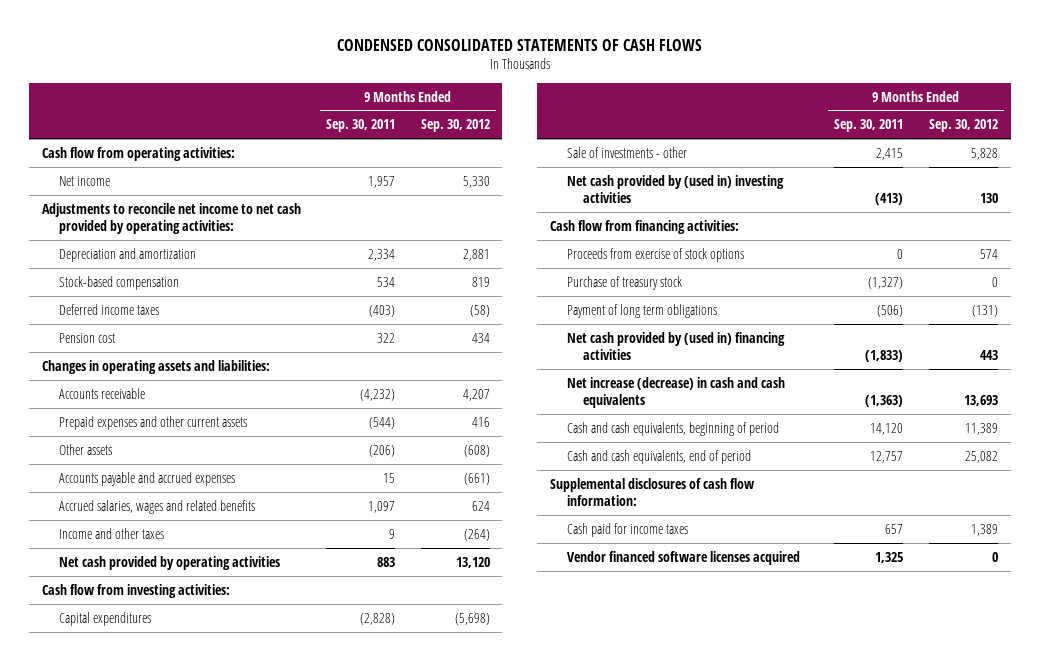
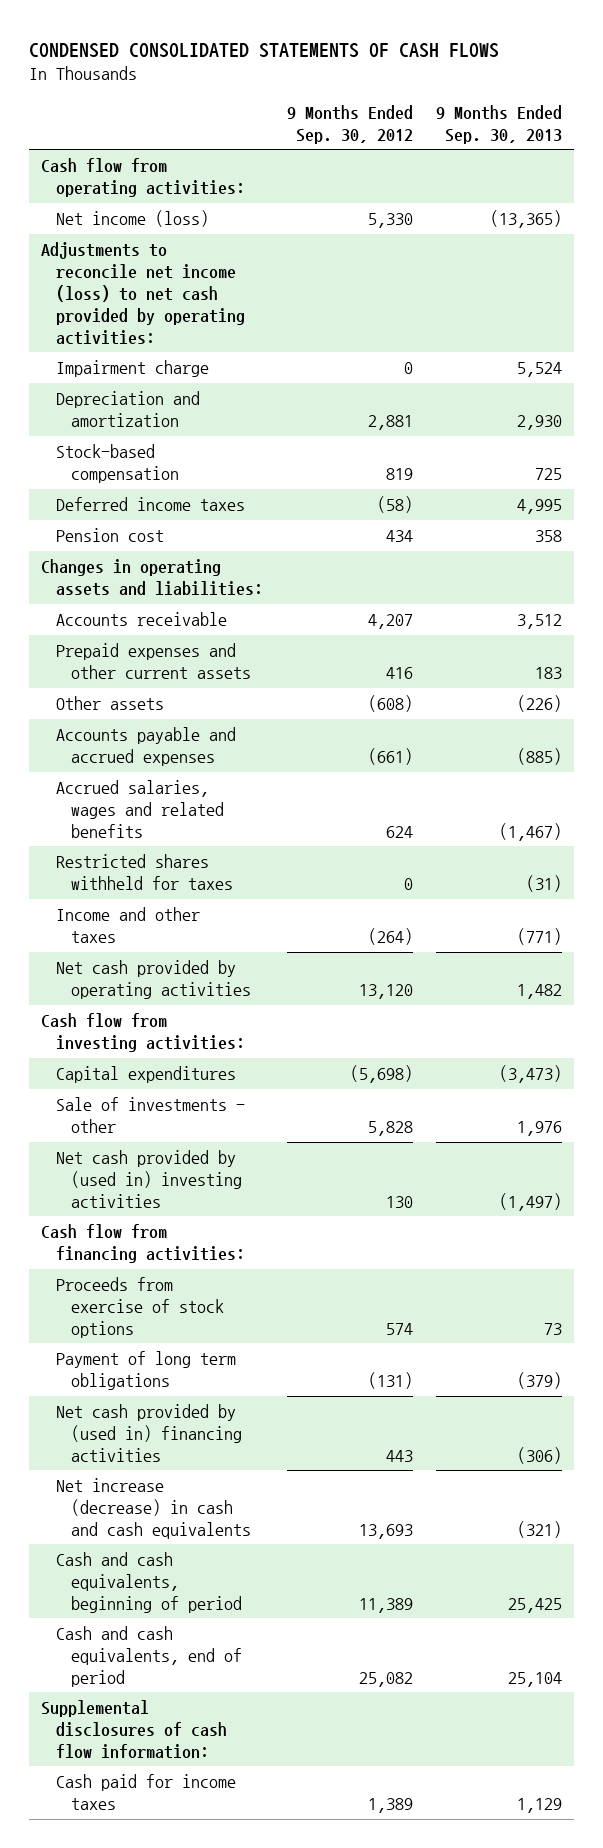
[326,119,396,133] Sep. 30, 2011 -> none
none -> [436,104,563,144] 9 Months Ended Sep. 30, 2013
[58,175,110,186] Net income -> [55,209,209,227] Net income (loss)
[41,202,301,234] Adjustments to reconcile net income to net cash provided by operating activities: -> [40,241,245,345] Adjustments to reconcile net income (loss) to net cash provided by operating activities:
none -> [55,359,209,377] Impairment charge
none -> [55,853,233,890] Restricted shares withheld for taxes
[566,275,682,290] Purchase of treasury stock -> none
[566,550,800,565] Vendor financed software licenses acquired -> none

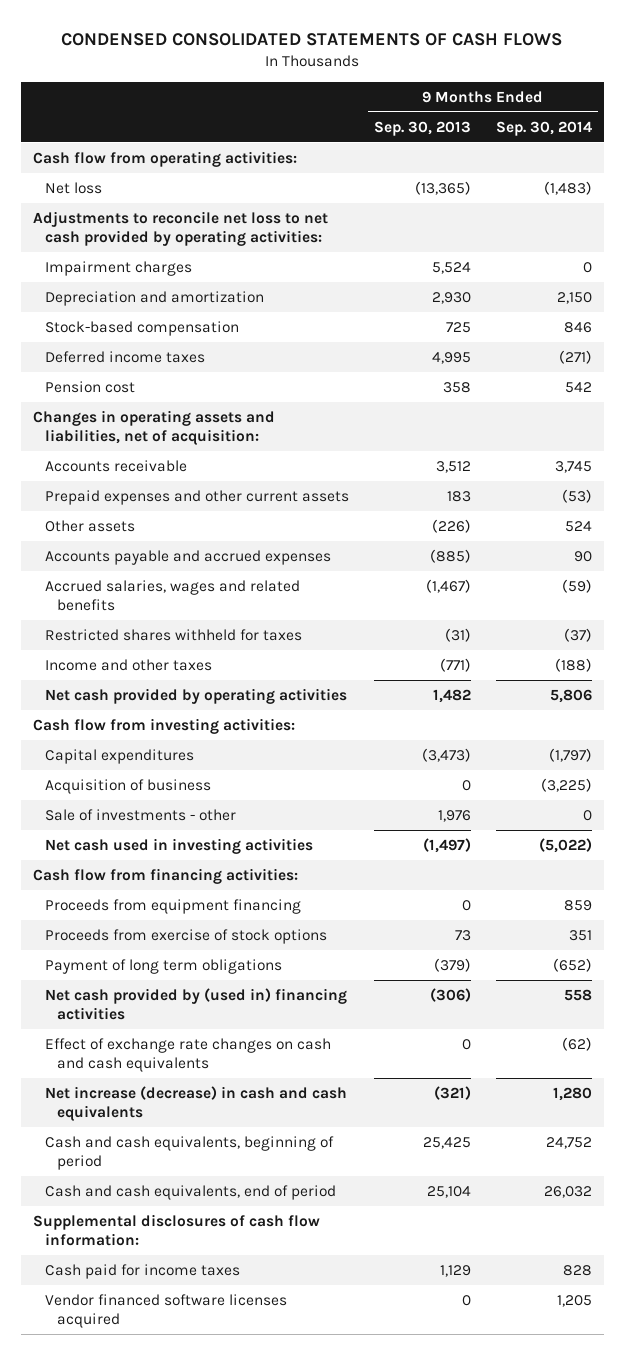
[286,104,413,144] 9 Months Ended Sep. 30, 2012 -> none
none -> [495,120,592,136] Sep. 30, 2014
[55,209,209,227] Net income (loss) -> [45,181,103,194] Net loss
[40,241,245,345] Adjustments to reconcile net income (loss) to net cash provided by operating activities: -> [33,210,329,247] Adjustments to reconcile net loss to net cash provided by operating activities:
[55,359,209,377] Impairment charge -> [45,260,193,276] Impairment charges
[40,558,263,596] Changes in operating assets and liabilities: -> [33,409,276,446] Changes in operating assets and liabilities, net of acquisition:
none -> [45,778,212,794] Acquisition of business
[55,1149,242,1208] Net cash provided by (used in) investing activities -> [45,837,314,854] Net cash used in investing activities
none -> [45,898,302,914] Proceeds from equipment financing
none -> [45,1037,332,1073] Effect of exchange rate changes on cash and cash equivalents
none -> [45,1293,288,1329] Vendor financed software licenses acquired

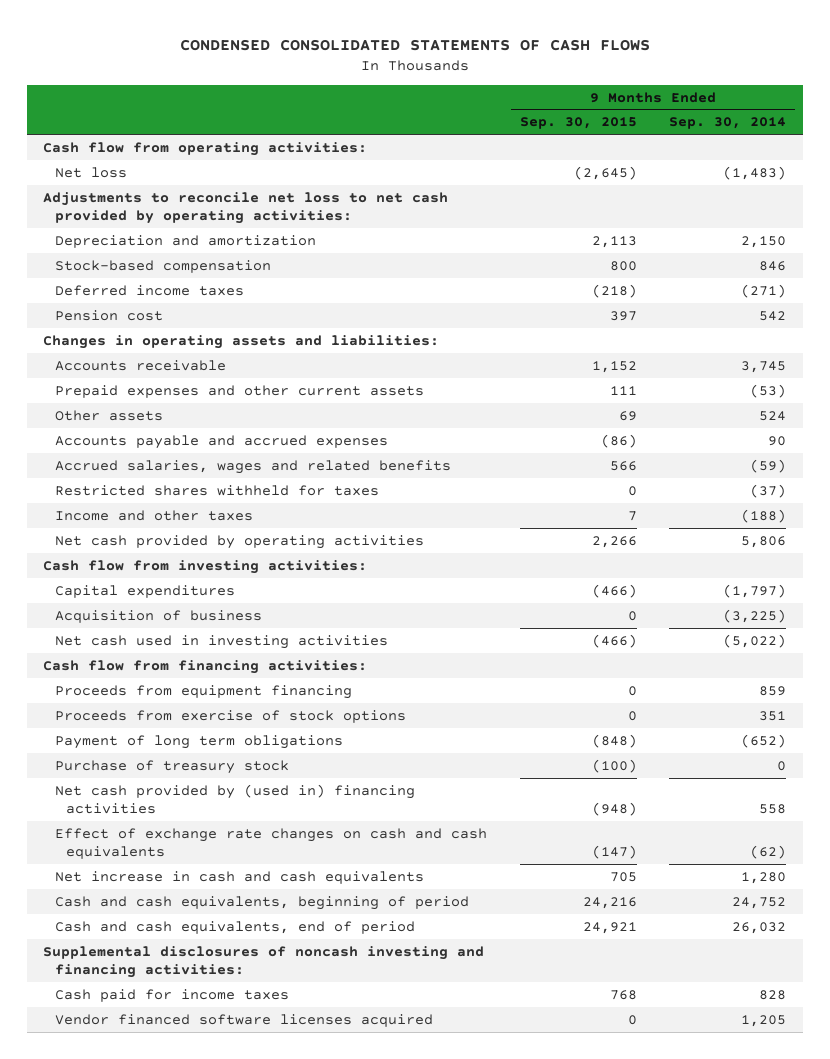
[373,120,471,136] Sep. 30, 2013 -> none
none -> [519,117,637,130] Sep. 30, 2015
[45,260,193,276] Impairment charges -> none
[33,409,276,446] Changes in operating assets and liabilities, net of acquisition: -> [43,334,440,349] Changes in operating assets and liabilities:
[45,808,237,821] Sale of investments - other -> none
none -> [54,759,289,774] Purchase of treasury stock
[45,1085,348,1122] Net increase (decrease) in cash and cash equivalents -> [54,870,424,884] Net increase in cash and cash equivalents
[33,1213,321,1247] Supplemental disclosures of cash flow information: -> [43,945,485,978] Supplemental disclosures of noncash investing and financing activities:

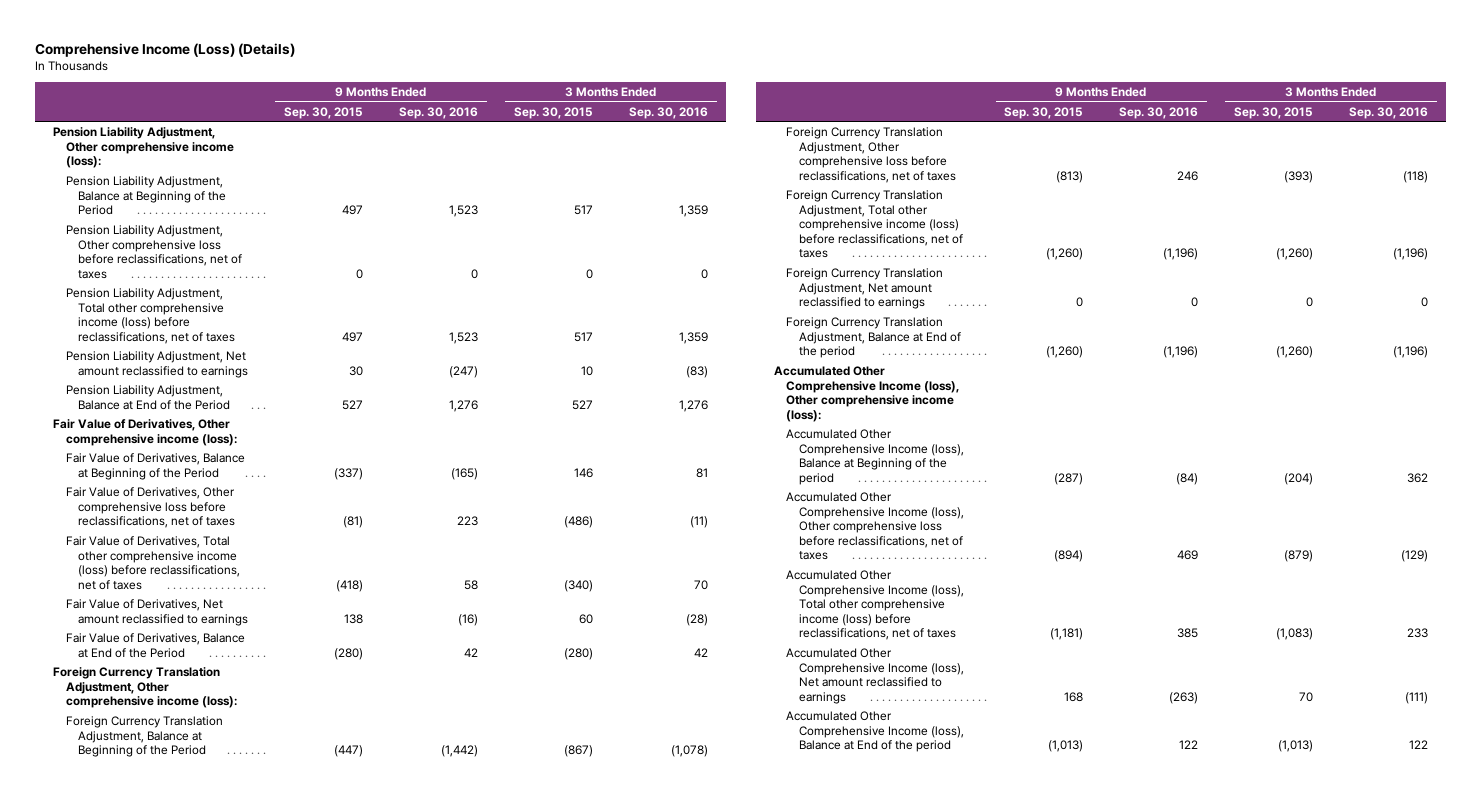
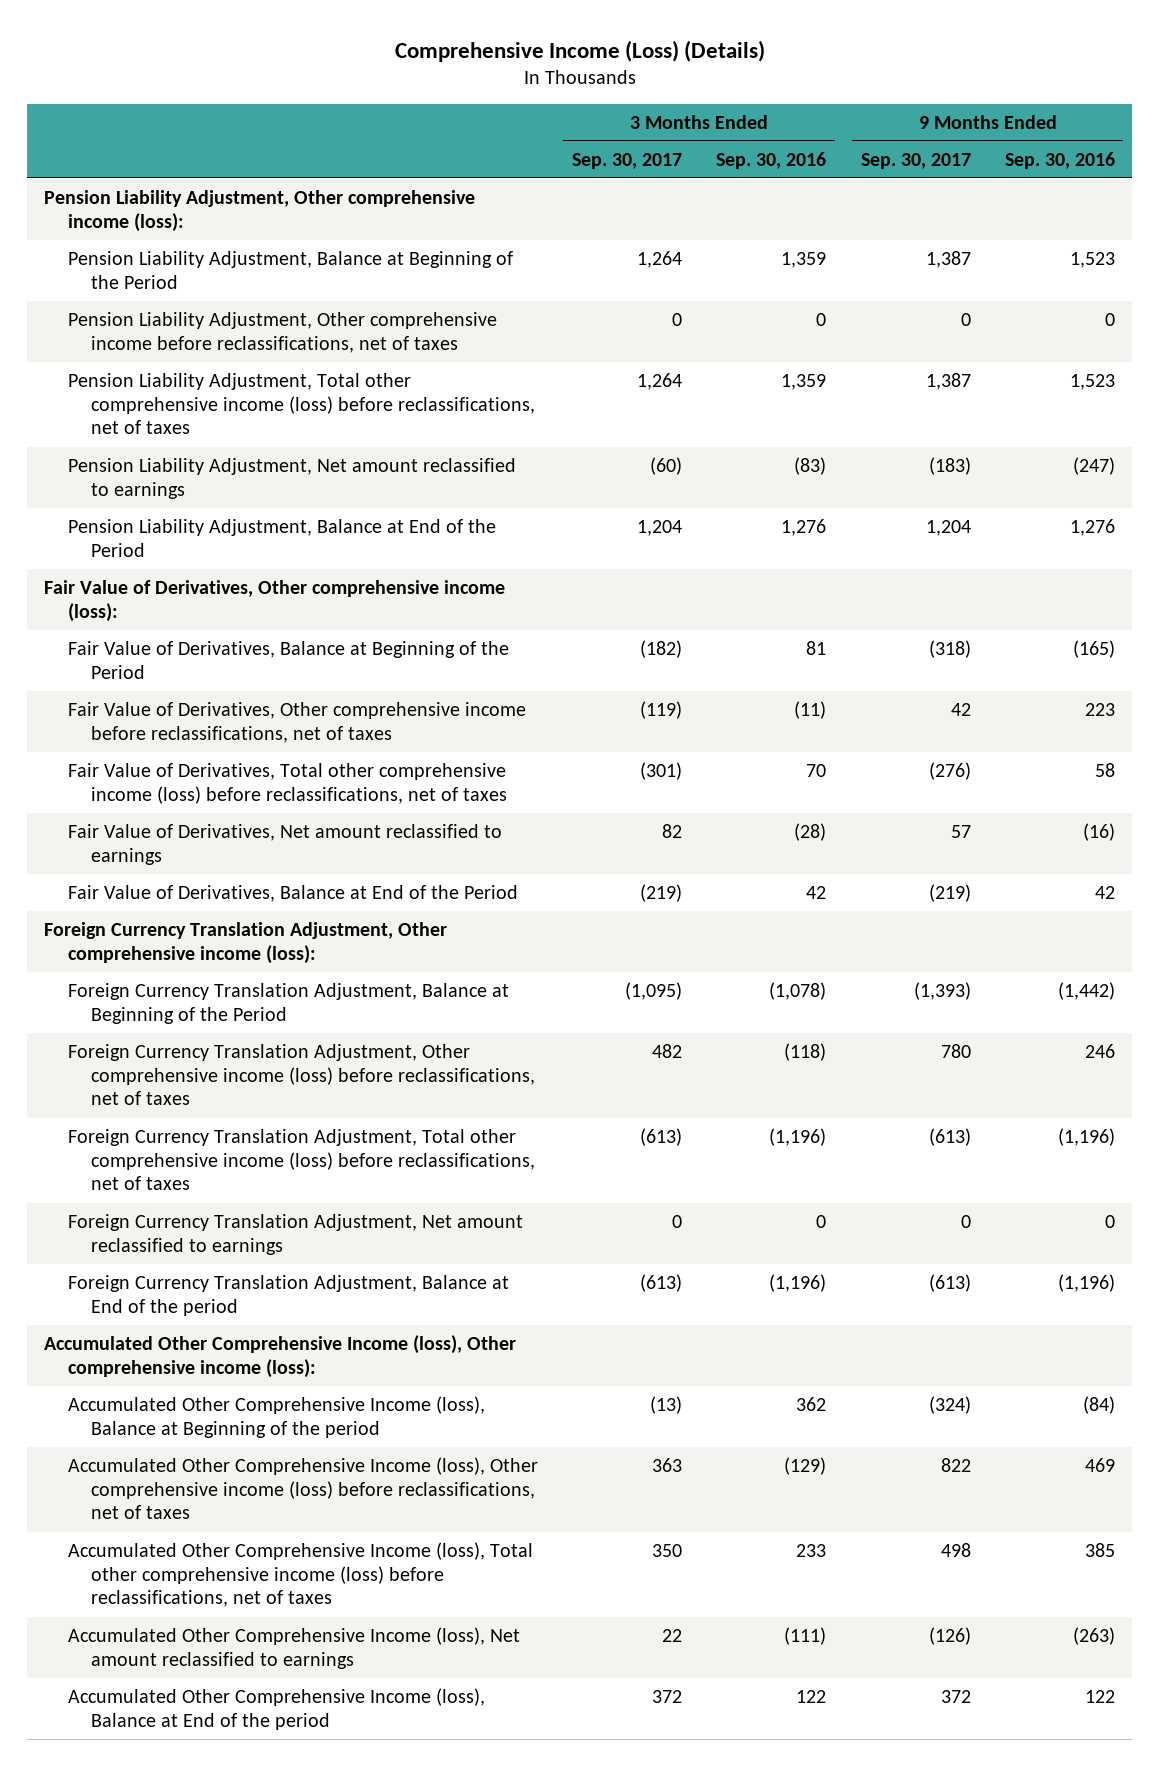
[284,106,364,119] Sep. 30, 2015 -> none
[513,106,593,119] Sep. 30, 2015 -> none
none -> [571,152,682,169] Sep. 30, 2017
none -> [860,152,971,169] Sep. 30, 2017
[65,225,243,279] Pension Liability Adjustment, Other comprehensive loss before reclassifications, net of taxes -> [67,311,497,353] Pension Liability Adjustment, Other comprehensive income before reclassifications, net of taxes
[65,487,236,529] Fair Value of Derivatives, Other comprehensive loss before reclassifications, net of taxes -> [67,701,526,743] Fair Value of Derivatives, Other comprehensive income before reclassifications, net of taxes
[786,127,956,183] Foreign Currency Translation Adjustment, Other comprehensive loss before reclassifications, net of taxes -> [67,1043,535,1106] Foreign Currency Translation Adjustment, Other comprehensive income (loss) before reclassifications, net of taxes
[786,492,964,561] Accumulated Other Comprehensive Income (loss), Other comprehensive loss before reclassifications, net of taxes -> [67,1456,538,1520] Accumulated Other Comprehensive Income (loss), Other comprehensive income (loss) before reclassifications, net of taxes

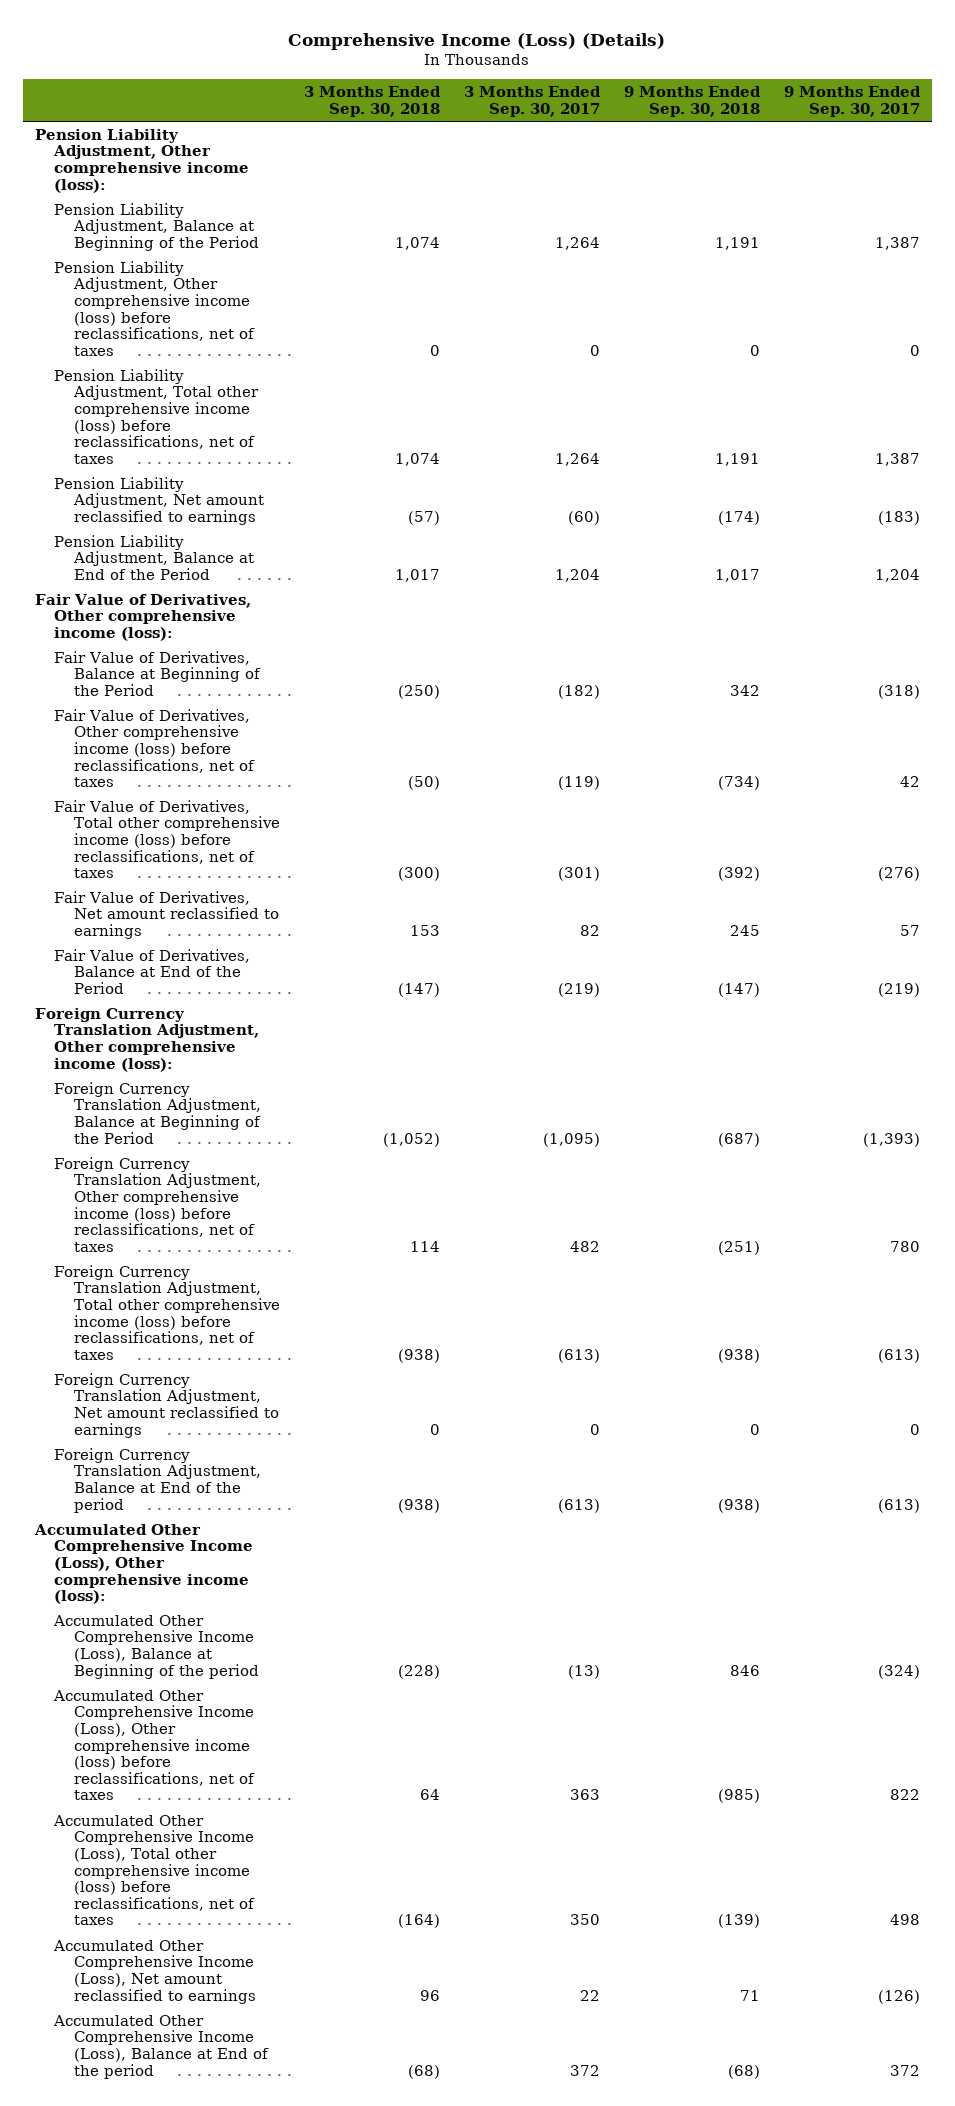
[716,151,827,169] Sep. 30, 2016 -> none
[1004,151,1115,169] Sep. 30, 2016 -> none
none -> [303,86,441,117] 3 Months Ended Sep. 30, 2018
none -> [623,86,761,117] 9 Months Ended Sep. 30, 2018
[67,311,497,353] Pension Liability Adjustment, Other comprehensive income before reclassifications, net of taxes -> [54,260,255,356] Pension Liability Adjustment, Other comprehensive income (loss) before reclassifications, net of taxes
[67,701,526,743] Fair Value of Derivatives, Other comprehensive income before reclassifications, net of taxes -> [54,708,255,788] Fair Value of Derivatives, Other comprehensive income (loss) before reclassifications, net of taxes
[44,1334,517,1378] Accumulated Other Comprehensive Income (loss), Other comprehensive income (loss): -> [34,1523,254,1605] Accumulated Other Comprehensive Income (Loss), Other comprehensive income (loss):
[67,1395,485,1438] Accumulated Other Comprehensive Income (loss), Balance at Beginning of the period -> [53,1614,259,1679] Accumulated Other Comprehensive Income (Loss), Balance at Beginning of the period
[67,1456,538,1520] Accumulated Other Comprehensive Income (loss), Other comprehensive income (loss) before reclassifications, net of taxes -> [53,1689,255,1801] Accumulated Other Comprehensive Income (Loss), Other comprehensive income (loss) before reclassifications, net of taxes
[67,1541,533,1608] Accumulated Other Comprehensive Income (loss), Total other comprehensive income (loss) before reclassifications, net of taxes -> [53,1814,255,1926] Accumulated Other Comprehensive Income (Loss), Total other comprehensive income (loss) before reclassifications, net of taxes
[67,1626,520,1669] Accumulated Other Comprehensive Income (loss), Net amount reclassified to earnings -> [53,1939,256,2004] Accumulated Other Comprehensive Income (Loss), Net amount reclassified to earnings
[67,1687,485,1730] Accumulated Other Comprehensive Income (loss), Balance at End of the period -> [53,2014,269,2079] Accumulated Other Comprehensive Income (Loss), Balance at End of the period

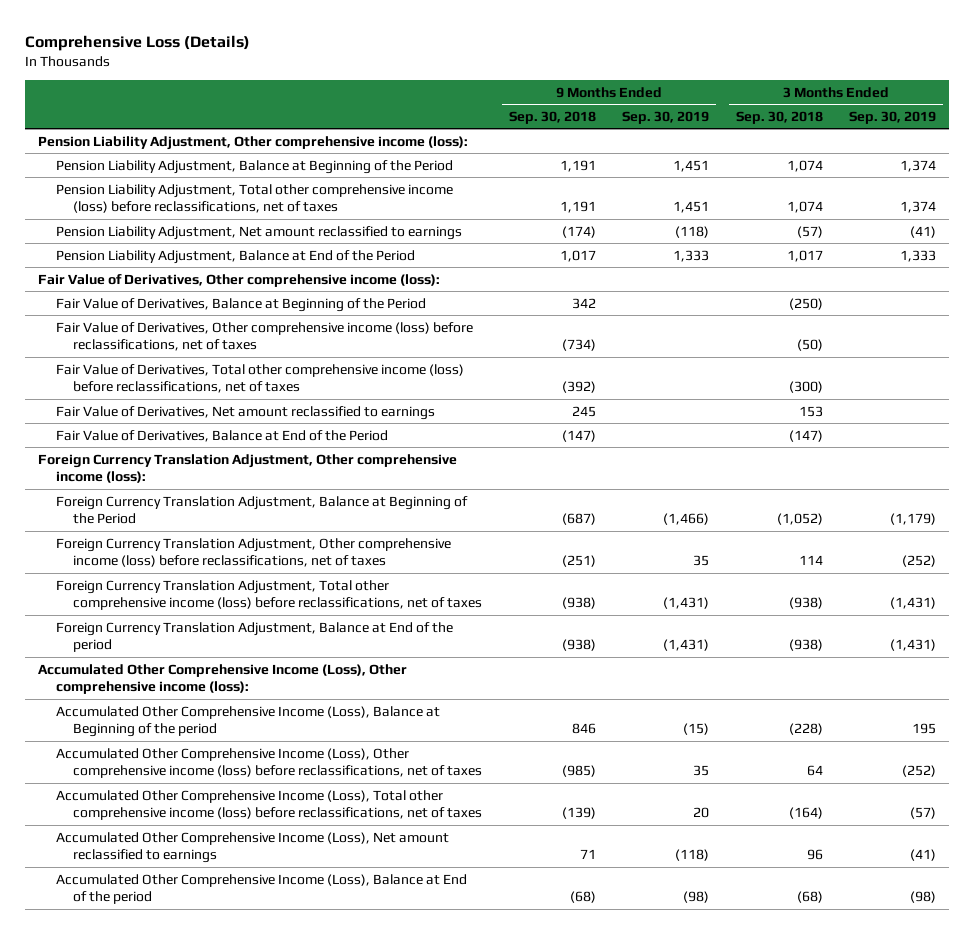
[288,32,666,50] Comprehensive Income (Loss) (Details) -> [25,34,251,51] Comprehensive Loss (Details)
[463,86,601,117] 3 Months Ended Sep. 30, 2017 -> none
[783,86,921,117] 9 Months Ended Sep. 30, 2017 -> none
none -> [622,110,710,124] Sep. 30, 2019
none -> [849,110,937,124] Sep. 30, 2019
[54,260,255,356] Pension Liability Adjustment, Other comprehensive income (loss) before reclassifications, net of taxes -> none
[54,1372,279,1438] Foreign Currency Translation Adjustment, Net amount reclassified to earnings -> none

